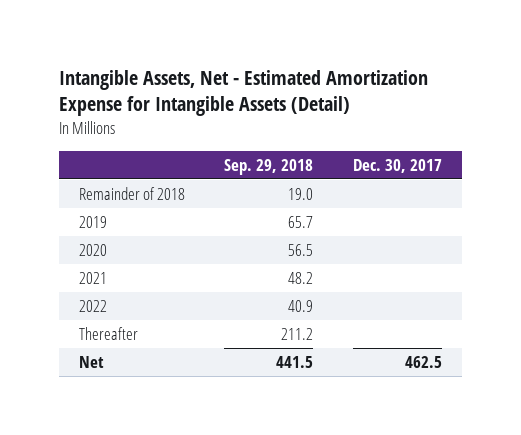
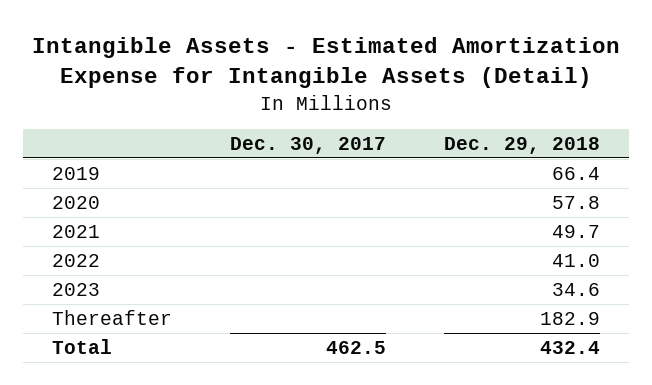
[58,69,428,116] Intangible Assets, Net - Estimated Amortization Expense for Intangible Assets (Detail) -> [31,37,620,89] Intangible Assets - Estimated Amortization Expense for Intangible Assets (Detail)
[224,158,314,175] Sep. 29, 2018 -> none
none -> [443,136,600,154] Dec. 29, 2018
[78,187,185,201] Remainder of 2018 -> none
none -> [51,282,100,296] 2023
[78,356,104,369] Net -> [51,338,112,354] Total

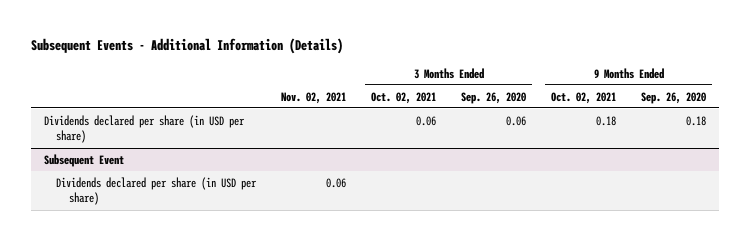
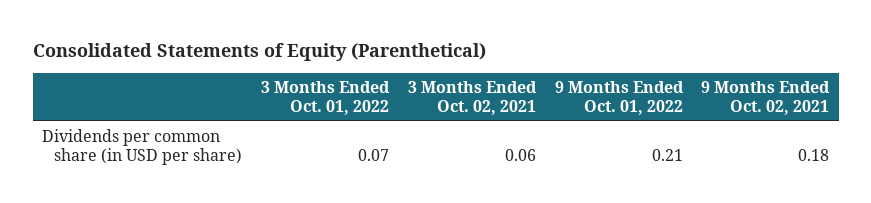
[31,37,344,54] Subsequent Events - Additional Information (Details) -> [32,43,486,62] Consolidated Statements of Equity (Parenthetical)
[281,91,347,104] Nov. 02, 2021 -> none
[461,91,527,104] Sep. 26, 2020 -> none
[641,91,707,104] Sep. 26, 2020 -> none
none -> [260,80,390,116] 3 Months Ended Oct. 01, 2022
none -> [554,80,684,116] 9 Months Ended Oct. 01, 2022
[43,153,124,167] Subsequent Event -> none
[56,176,258,206] Dividends declared per share (in USD per share) -> none
[43,114,245,144] Dividends declared per share (in USD per share) -> [41,128,243,166] Dividends per common share (in USD per share)

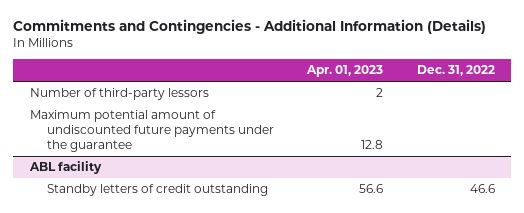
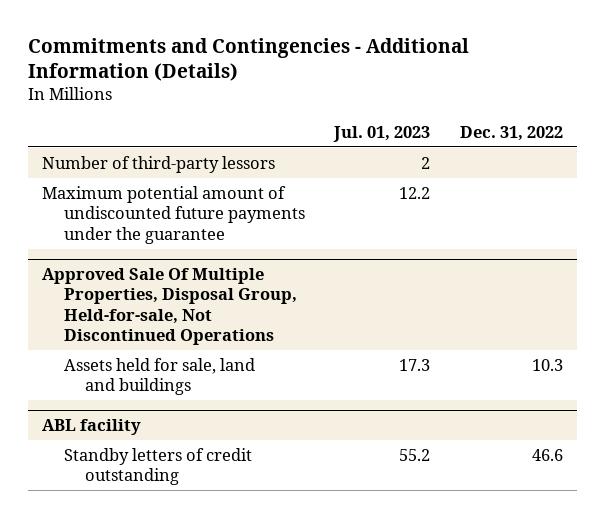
[306,65,384,78] Apr. 01, 2023 -> none
none -> [333,125,431,142] Jul. 01, 2023
none -> [42,267,297,346] Approved Sale Of Multiple Properties, Disposal Group, Held-for-sale, Not Discontinued Operations
none -> [63,357,255,396] Assets held for sale, land and buildings

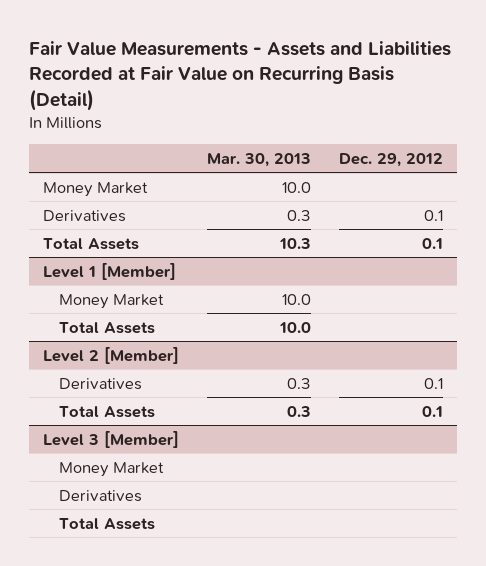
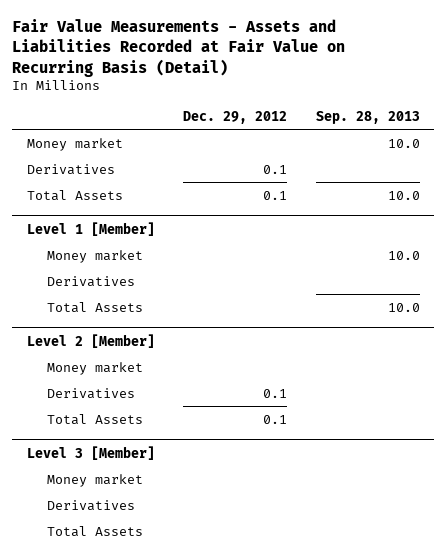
[207,152,312,167] Mar. 30, 2013 -> none
none -> [315,110,420,124] Sep. 28, 2013
[43,181,149,197] Money Market -> [26,137,123,151] Money market
[59,293,165,309] Money Market -> [46,249,143,263] Money market
none -> [46,275,135,287] Derivatives
none -> [46,361,143,375] Money market
[59,461,165,477] Money Market -> [46,473,143,487] Money market

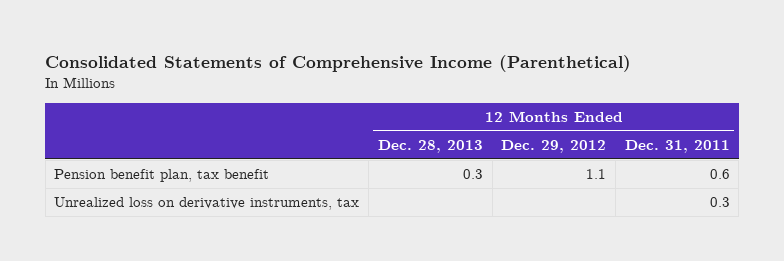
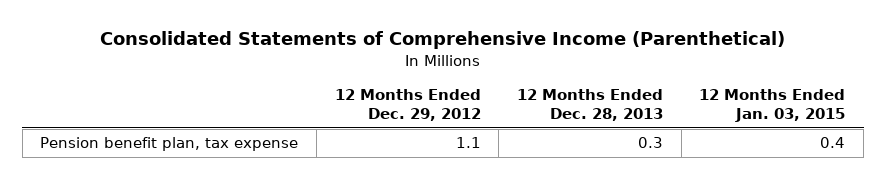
[624,139,730,153] Dec. 31, 2011 -> none
none -> [699,89,846,123] 12 Months Ended Jan. 03, 2015
[54,197,360,211] Unrealized loss on derivative instruments, tax -> none
[54,169,270,183] Pension benefit plan, tax benefit -> [40,137,299,152] Pension benefit plan, tax expense

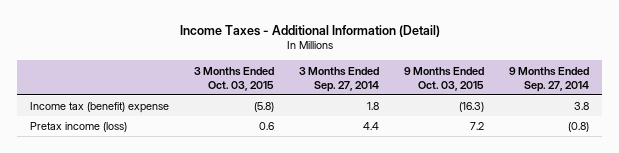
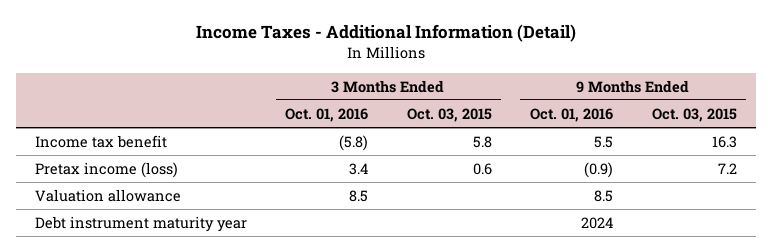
[299,66,380,92] 3 Months Ended Sep. 27, 2014 -> none
[509,66,590,92] 9 Months Ended Sep. 27, 2014 -> none
none -> [285,107,369,122] Oct. 01, 2016
none -> [530,107,614,122] Oct. 01, 2016
[29,102,169,114] Income tax (benefit) expense -> [34,134,167,148] Income tax benefit
[254,102,275,113] (5.8) -> [472,135,492,148] 5.8
[459,102,485,113] (16.3) -> [711,135,737,148] 16.3
none -> [34,188,181,202] Valuation allowance
none -> [34,215,247,232] Debt instrument maturity year

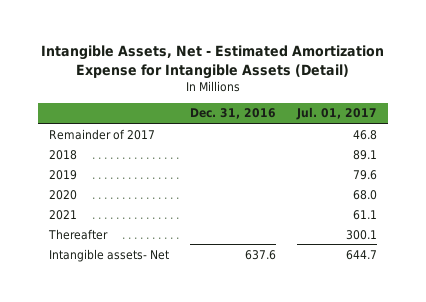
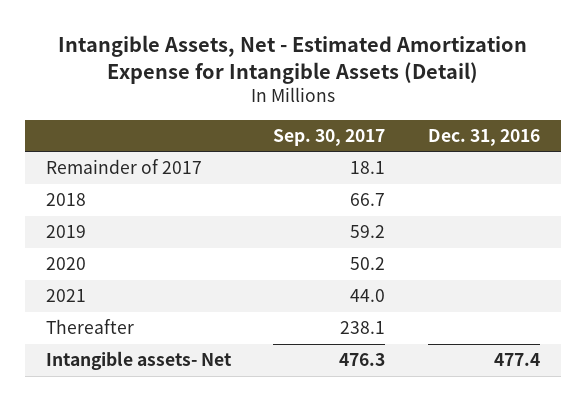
[296,107,378,121] Jul. 01, 2017 -> none
none -> [273,128,386,146] Sep. 30, 2017
[244,249,276,260] 637.6 -> [493,353,540,367] 477.4

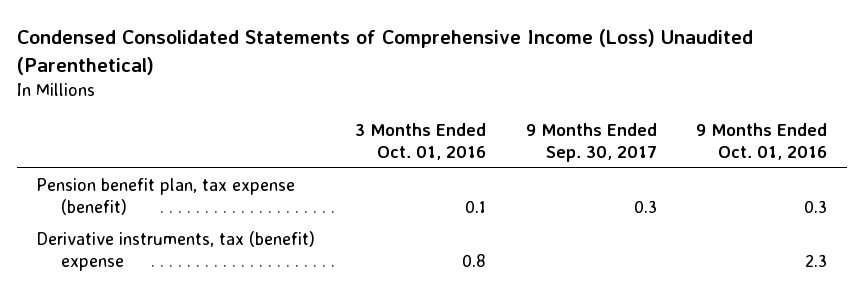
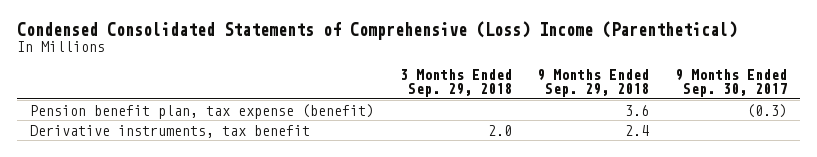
[16,29,753,76] Condensed Consolidated Statements of Comprehensive Income (Loss) Unaudited (Parenthetical) -> [17,20,738,40] Condensed Consolidated Statements of Comprehensive (Loss) Income (Parenthetical)
[355,122,487,161] 3 Months Ended Oct. 01, 2016 -> none
[696,122,828,161] 9 Months Ended Oct. 01, 2016 -> none
none -> [399,68,512,98] 3 Months Ended Sep. 29, 2018
none -> [537,68,650,98] 9 Months Ended Sep. 29, 2018
[633,200,657,214] 0.3 -> [747,103,788,118] (0.3)
[36,230,316,272] Derivative instruments, tax (benefit) expense -> [30,124,311,138] Derivative instruments, tax benefit

